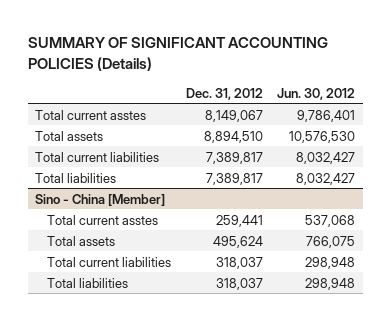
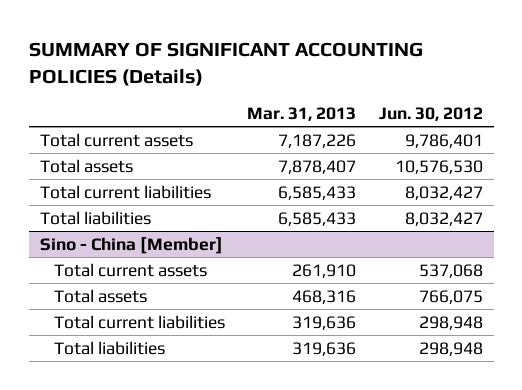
[185,87,263,100] Dec. 31, 2012 -> none
none -> [247,107,357,122] Mar. 31, 2013
[35,109,147,120] Total current asstes -> [39,132,193,147] Total current assets
[46,214,158,225] Total current asstes -> [53,262,207,277] Total current assets

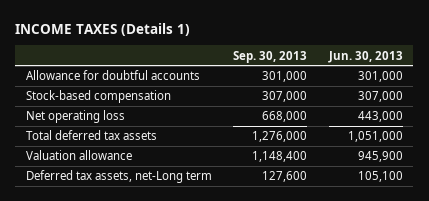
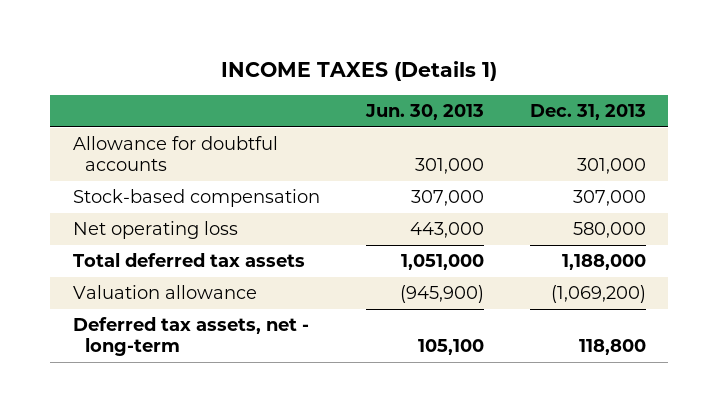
[233,50,308,63] Sep. 30, 2013 -> none
none -> [529,104,646,121] Dec. 31, 2013
[357,151,403,163] 945,900 -> [399,285,484,304] (945,900)
[25,170,212,184] Deferred tax assets, net-Long term -> [72,317,309,357] Deferred tax assets, net - long-term

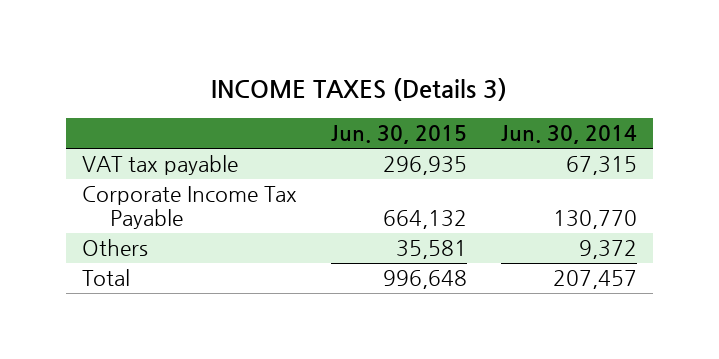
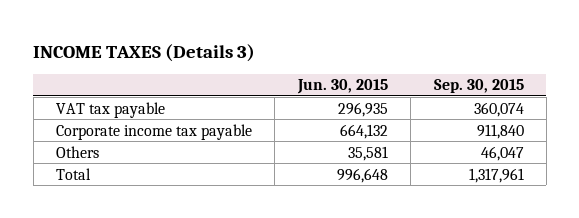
[500,125,637,145] Jun. 30, 2014 -> none
none -> [433,79,524,94] Sep. 30, 2015
[82,186,298,230] Corporate Income Tax Payable -> [55,123,252,140] Corporate income tax payable

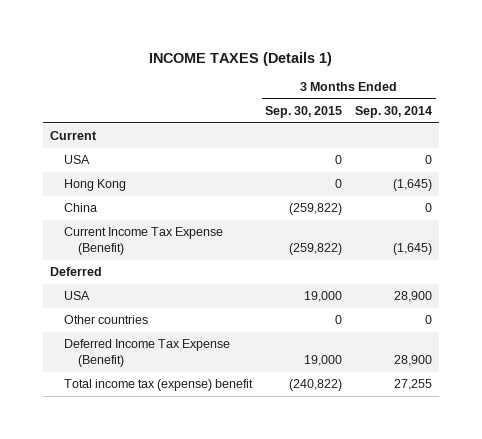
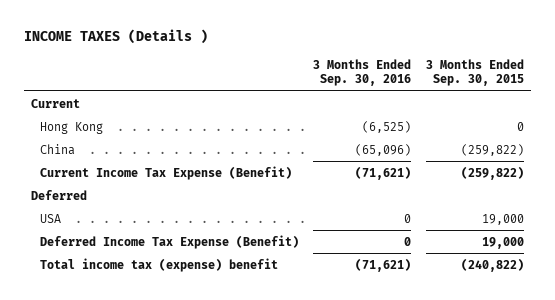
[149,51,333,66] INCOME TAXES (Details 1) -> [23,29,208,45] INCOME TAXES (Details )
[355,106,433,119] Sep. 30, 2014 -> none
none -> [313,58,412,87] 3 Months Ended Sep. 30, 2016
[63,155,90,165] USA -> none
[63,315,148,325] Other countries -> none

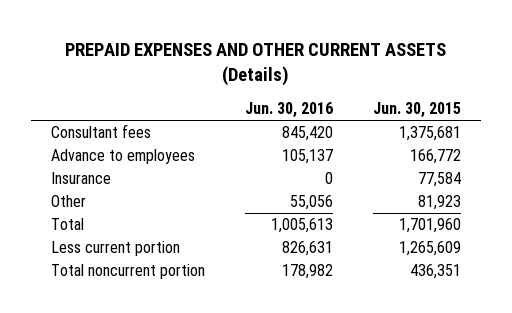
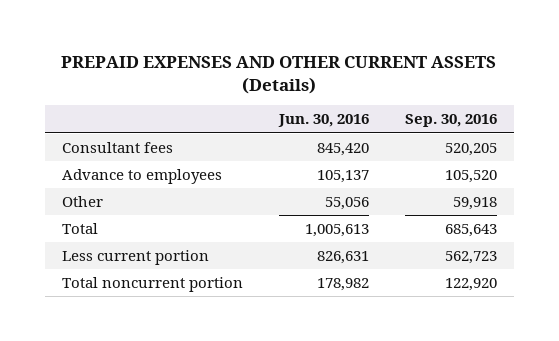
[373,102,462,119] Jun. 30, 2015 -> none
none -> [404,114,497,128] Sep. 30, 2016
[51,172,112,185] Insurance -> none

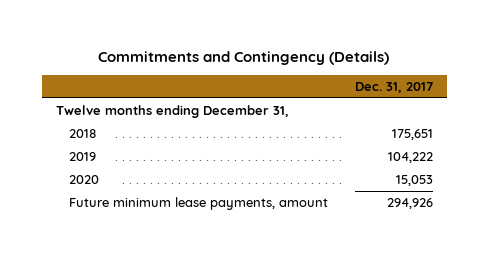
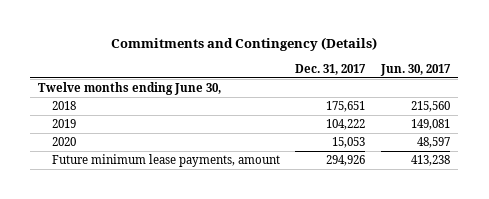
none -> [380,63,452,76] Jun. 30, 2017
[55,104,289,118] Twelve months ending December 31, -> [38,82,222,96] Twelve months ending June 30,

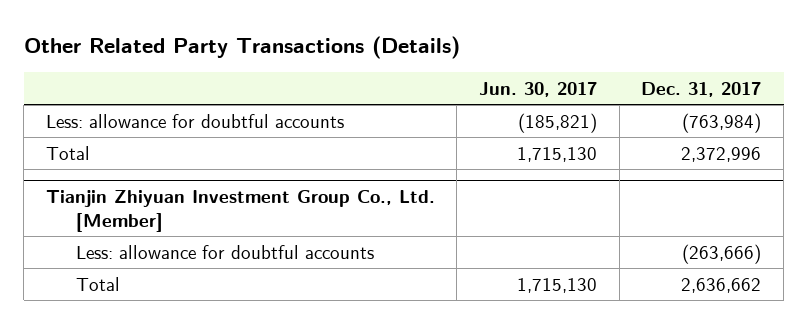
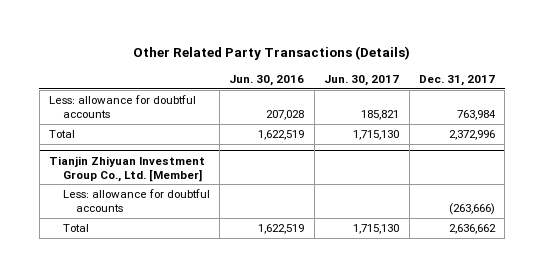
none -> [229,75,305,87] Jun. 30, 2016
[518,112,598,133] (185,821) -> [361,109,400,120] 185,821
[682,112,762,133] (763,984) -> [456,109,496,120] 763,984

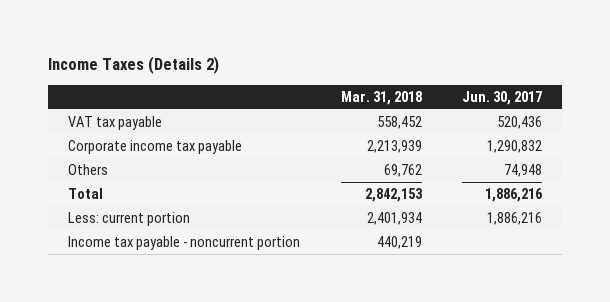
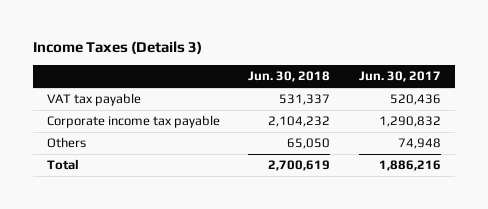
[48,56,220,75] Income Taxes (Details 2) -> [32,41,202,55] Income Taxes (Details 3)
[340,90,422,105] Mar. 31, 2018 -> none
none -> [248,71,331,83] Jun. 30, 2018
[68,212,191,227] Less: current portion -> none
[68,236,301,251] Income tax payable - noncurrent portion -> none

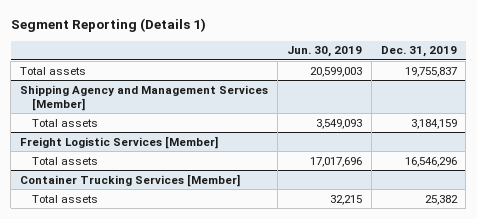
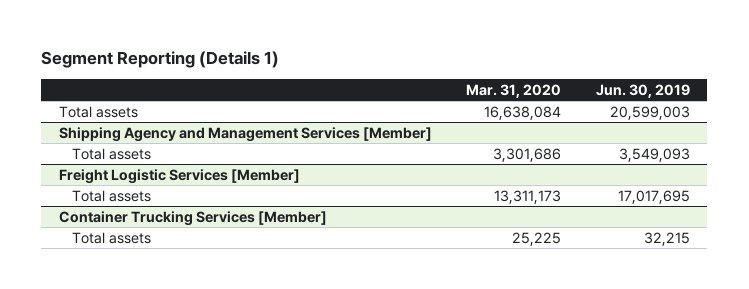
[380,46,457,58] Dec. 31, 2019 -> none
none -> [466,83,562,98] Mar. 31, 2020
[309,156,362,167] 17,017,696 -> [617,189,690,204] 17,017,695

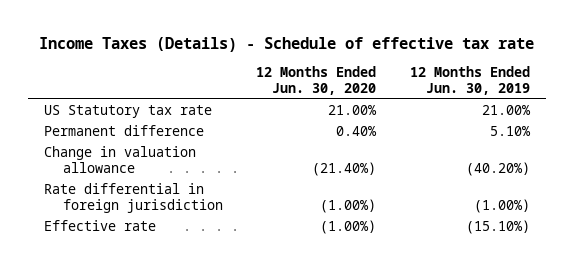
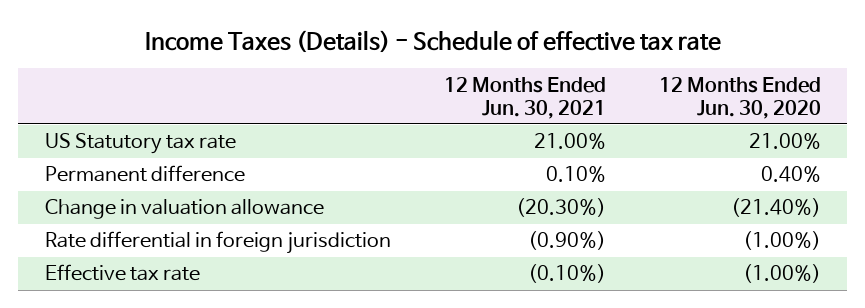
[409,66,530,96] 12 Months Ended Jun. 30, 2019 -> none
none -> [443,76,606,119] 12 Months Ended Jun. 30, 2021
[44,220,157,232] Effective rate -> [44,264,200,282] Effective tax rate

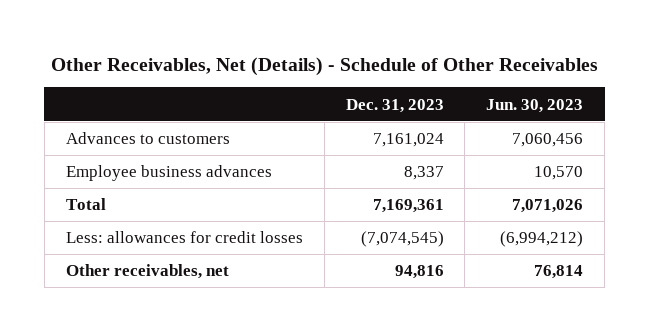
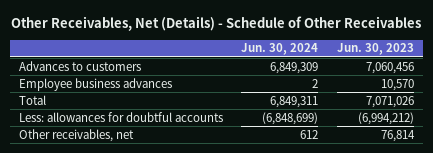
[345,98,444,113] Dec. 31, 2023 -> none
none -> [241,43,319,56] Jun. 30, 2024
[65,231,303,244] Less: allowances for credit losses -> [19,111,224,122] Less: allowances for doubtful accounts

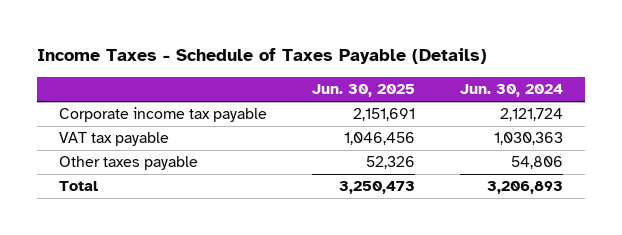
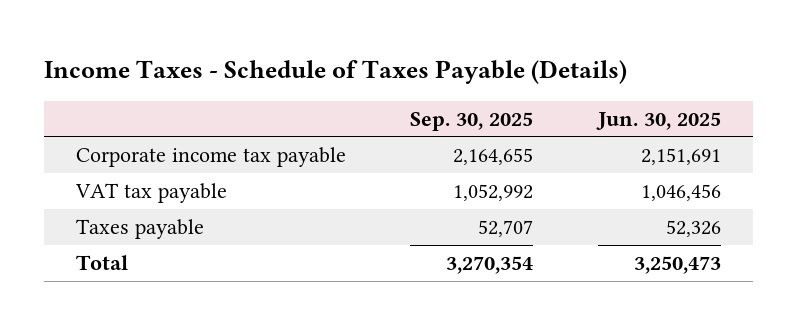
[460,84,564,98] Jun. 30, 2024 -> none
none -> [410,111,534,131] Sep. 30, 2025
[59,156,199,171] Other taxes payable -> [76,218,205,239] Taxes payable

